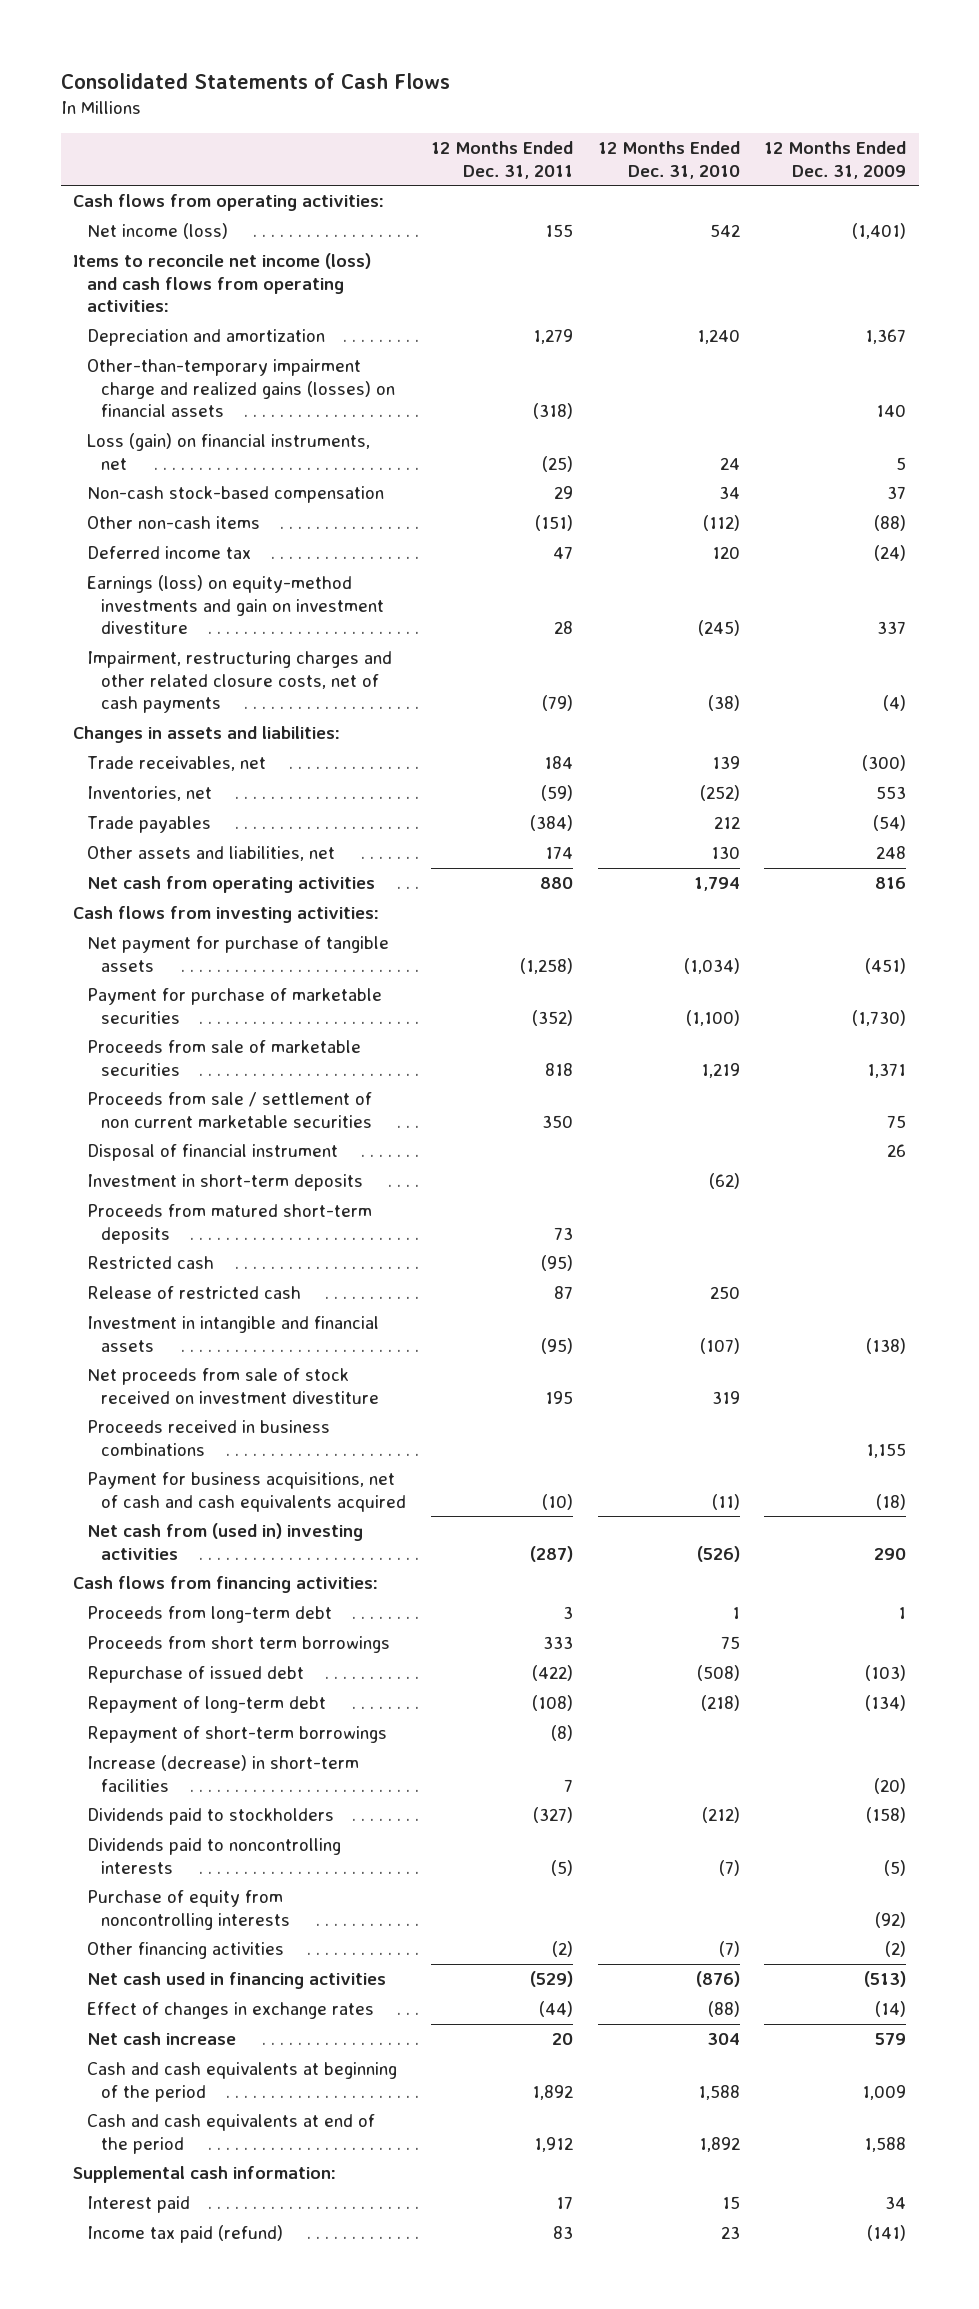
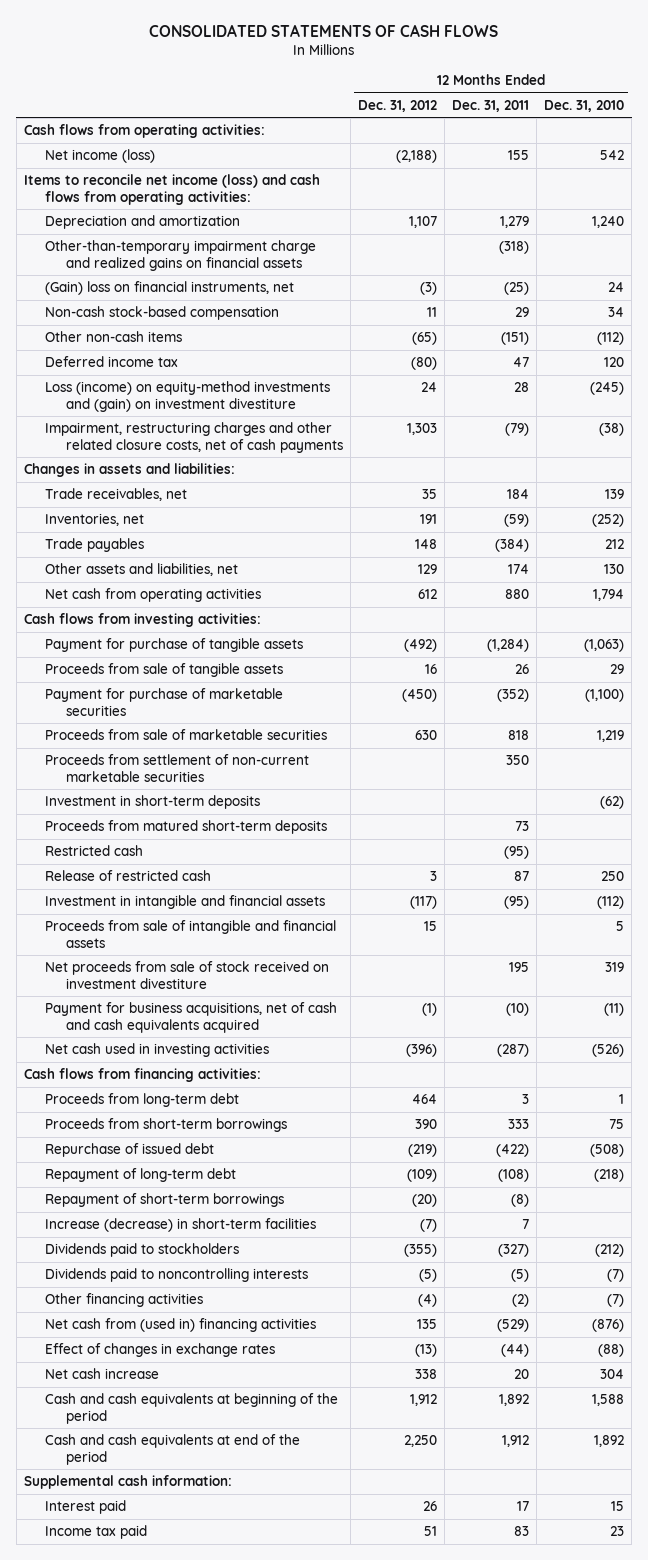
[60,73,450,90] Consolidated Statements of Cash Flows -> [148,23,498,37] CONSOLIDATED STATEMENTS OF CASH FLOWS
[764,141,907,179] 12 Months Ended Dec. 31, 2009 -> none
none -> [357,99,437,112] Dec. 31, 2012
[87,359,396,418] Other-than-temporary impairment charge and realized gains (losses) on financial assets -> [44,240,316,271] Other-than-temporary impairment charge and realized gains on financial assets
[87,433,371,470] Loss (gain) on financial instruments, net -> [44,281,294,296] (Gain) loss on financial instruments, net
[87,575,385,635] Earnings (loss) on equity-method investments and gain on investment divestiture -> [44,381,330,412] Loss (income) on equity-method investments and (gain) on investment divestiture
[87,936,390,972] Net payment for purchase of tangible assets -> [44,638,303,653] Payment for purchase of tangible assets
[519,957,573,974] (1,258) -> [487,639,530,653] (1,284)
[683,957,740,974] (1,034) -> [584,639,625,653] (1,063)
none -> [44,663,283,678] Proceeds from sale of tangible assets
[87,1144,339,1162] Disposal of financial instrument -> none
[87,1092,373,1128] Proceeds from sale / settlement of non current marketable securities -> [44,754,309,782] Proceeds from settlement of non-current marketable securities
[699,1337,740,1354] (107) -> [597,896,625,910] (112)
none -> [44,920,336,948] Proceeds from sale of intangible and financial assets
[87,1420,331,1456] Proceeds received in business combinations -> none
[87,1523,364,1560] Net cash from (used in) investing activities -> [44,1043,269,1058] Net cash used in investing activities
[87,1636,391,1654] Proceeds from short term borrowings -> [44,1118,287,1133] Proceeds from short-term borrowings
[87,1890,291,1930] Purchase of equity from noncontrolling interests -> none
[87,1972,387,1990] Net cash used in financing activities -> [44,1318,316,1333] Net cash from (used in) financing activities
[87,2225,284,2244] Income tax paid (refund) -> [44,1525,147,1540] Income tax paid

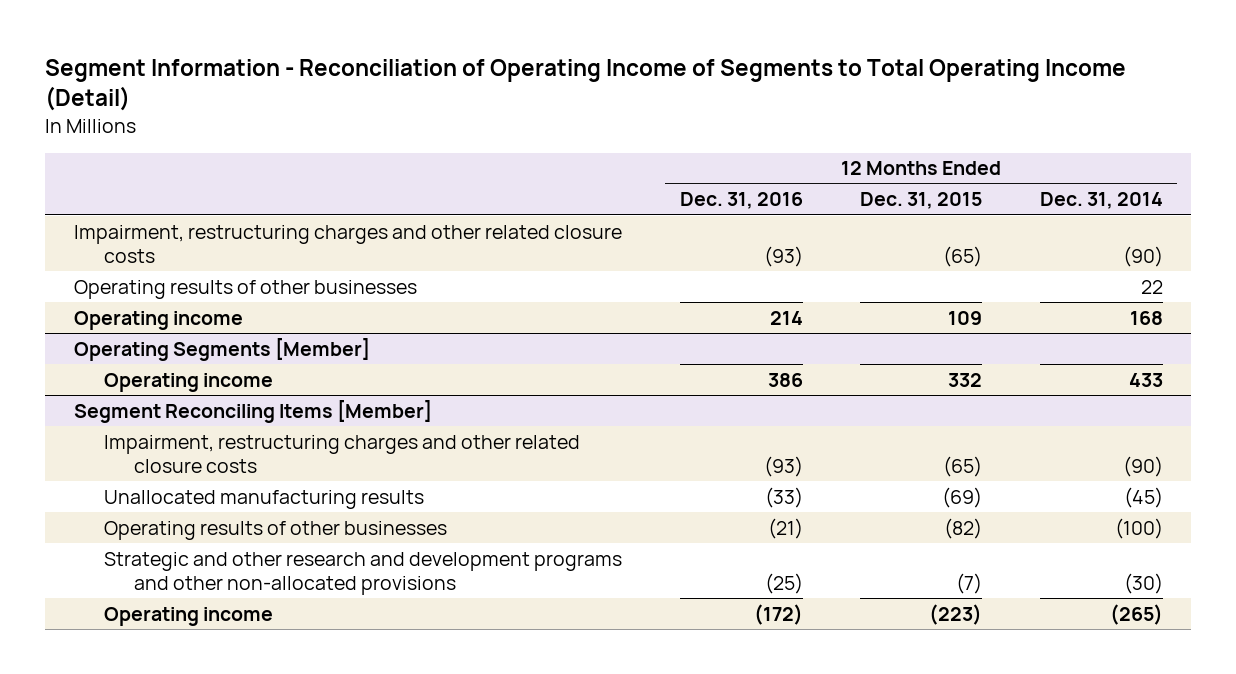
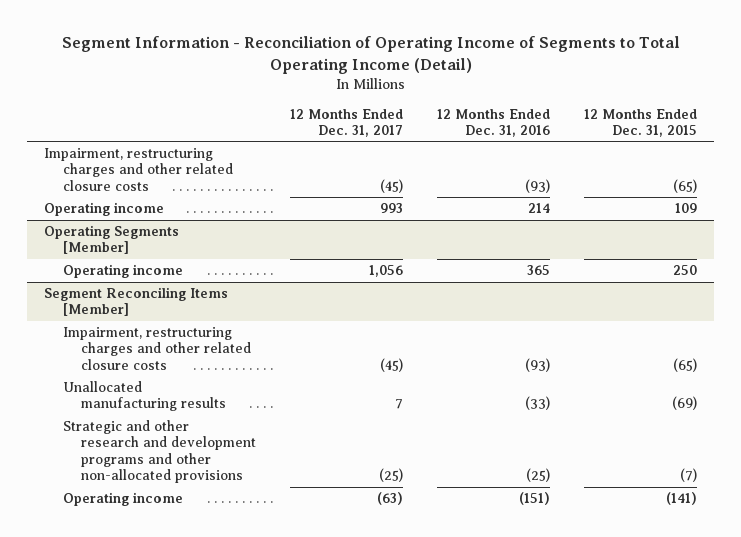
[1039,192,1163,210] Dec. 31, 2014 -> none
none -> [290,108,404,137] 12 Months Ended Dec. 31, 2017
[73,279,417,299] Operating results of other businesses -> none
[767,372,803,387] 386 -> [527,265,551,276] 365
[948,372,983,387] 332 -> [673,265,698,276] 250
[104,520,448,540] Operating results of other businesses -> none
[753,603,803,625] (172) -> [519,492,551,506] (151)
[929,603,983,625] (223) -> [666,492,698,506] (141)

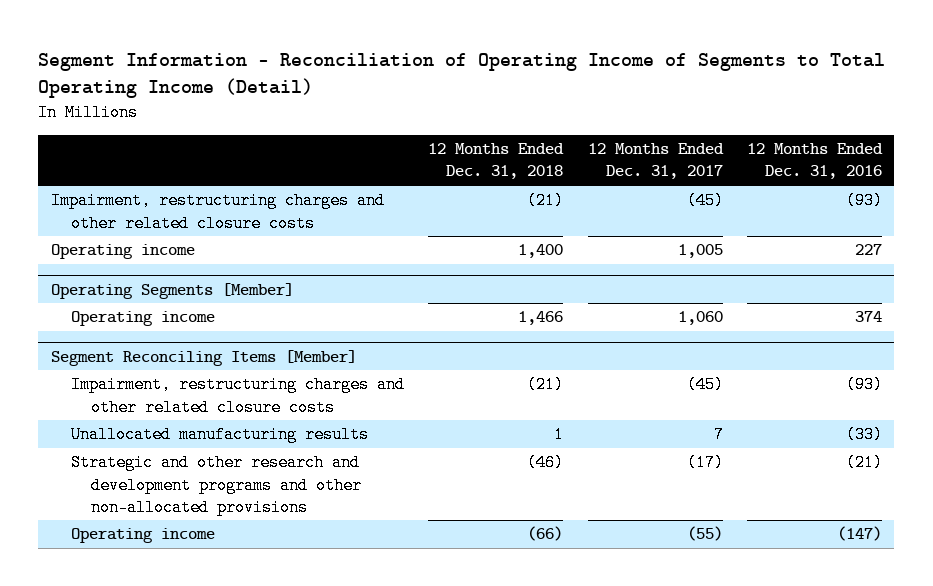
[584,108,698,137] 12 Months Ended Dec. 31, 2015 -> none
none -> [428,143,565,180] 12 Months Ended Dec. 31, 2018
[380,203,404,214] 993 -> [677,244,723,259] 1,005
[528,203,551,214] 214 -> [854,244,882,256] 227
[369,265,404,278] 1,056 -> [677,311,723,326] 1,060
[527,265,551,276] 365 -> [854,311,882,323] 374
[379,468,404,483] (25) -> [686,454,724,472] (17)
[526,468,551,483] (25) -> [845,454,883,472] (21)
[377,492,404,506] (63) -> [686,526,723,542] (55)
[519,492,551,506] (151) -> [836,526,882,542] (147)

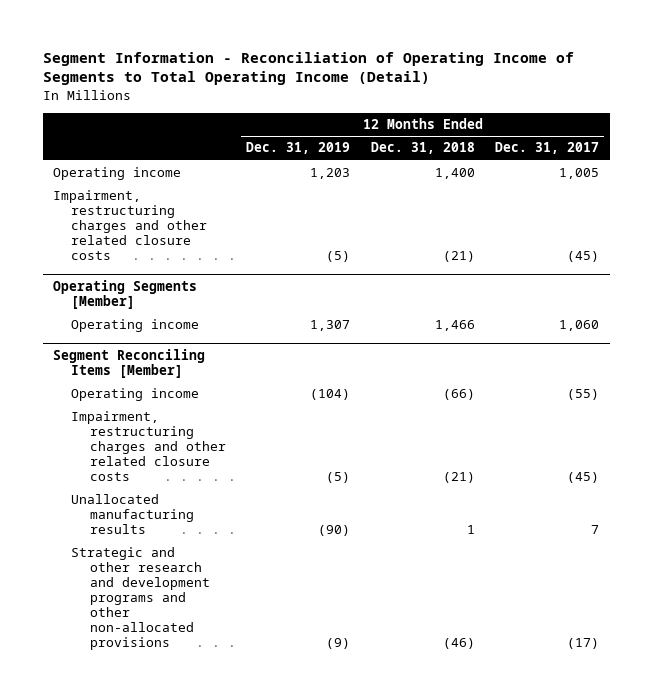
[746,143,883,180] 12 Months Ended Dec. 31, 2016 -> none
none -> [246,142,351,155] Dec. 31, 2019
[50,192,385,232] Impairment, restructuring charges and other related closure costs -> [52,190,208,261] Impairment, restructuring charges and other related closure costs
[71,528,216,544] Operating income -> [71,388,200,402] Operating income

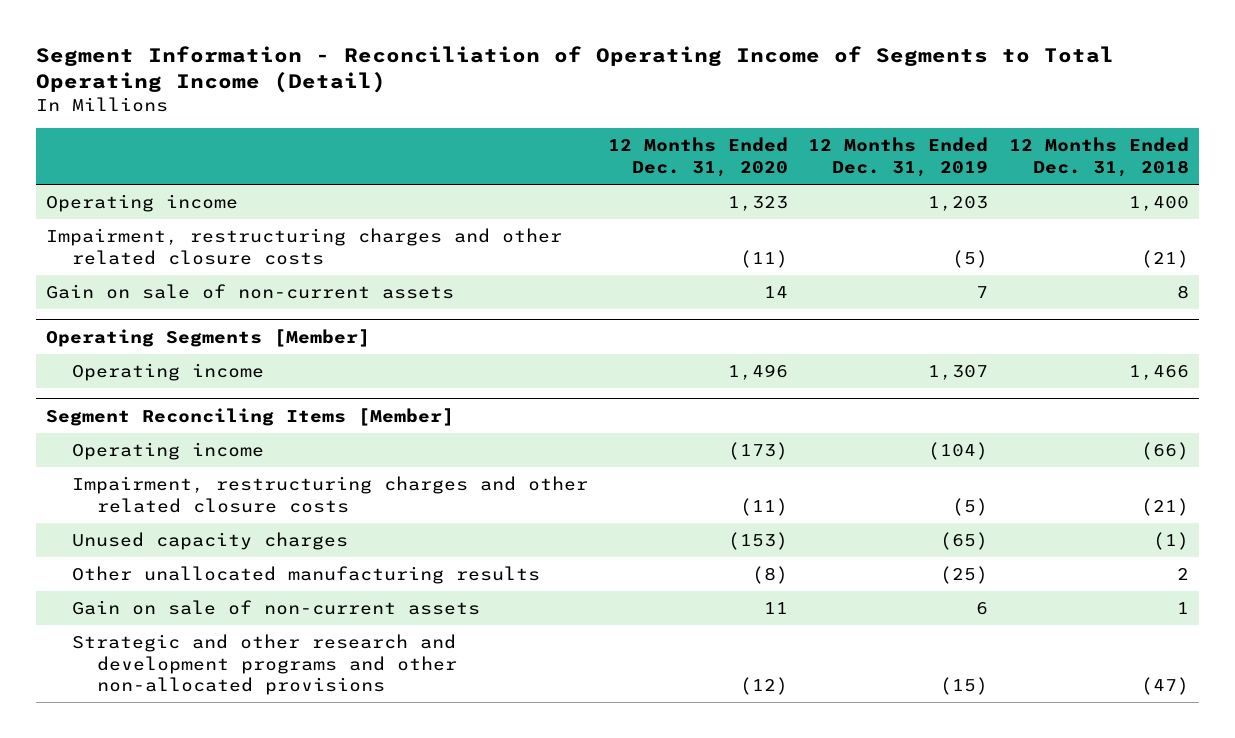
[495,142,600,155] Dec. 31, 2017 -> none
none -> [608,137,789,178] 12 Months Ended Dec. 31, 2020
none -> [45,284,454,300] Gain on sale of non-current assets
none -> [71,532,348,551] Unused capacity charges
[71,494,194,535] Unallocated manufacturing results -> [71,566,540,585] Other unallocated manufacturing results
[318,525,351,537] (90) -> [940,566,989,585] (25)
[466,525,475,535] 1 -> [1176,568,1189,581] 2
none -> [71,600,480,616] Gain on sale of non-current assets
[326,638,351,650] (9) -> [940,677,989,696] (15)
[442,638,475,650] (46) -> [1140,677,1189,696] (47)

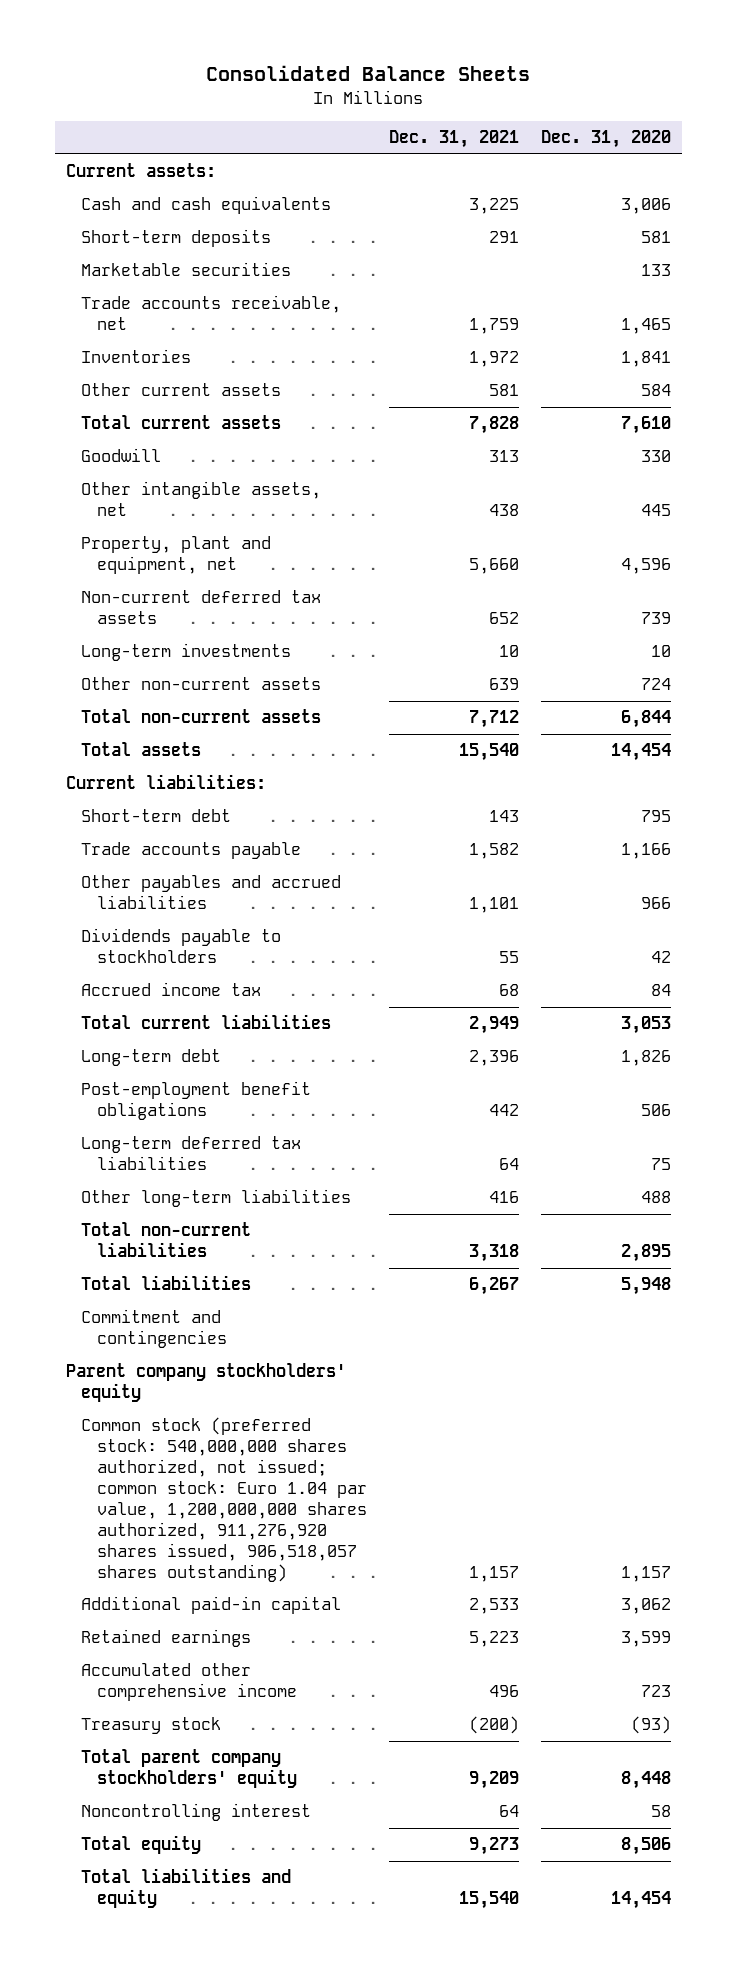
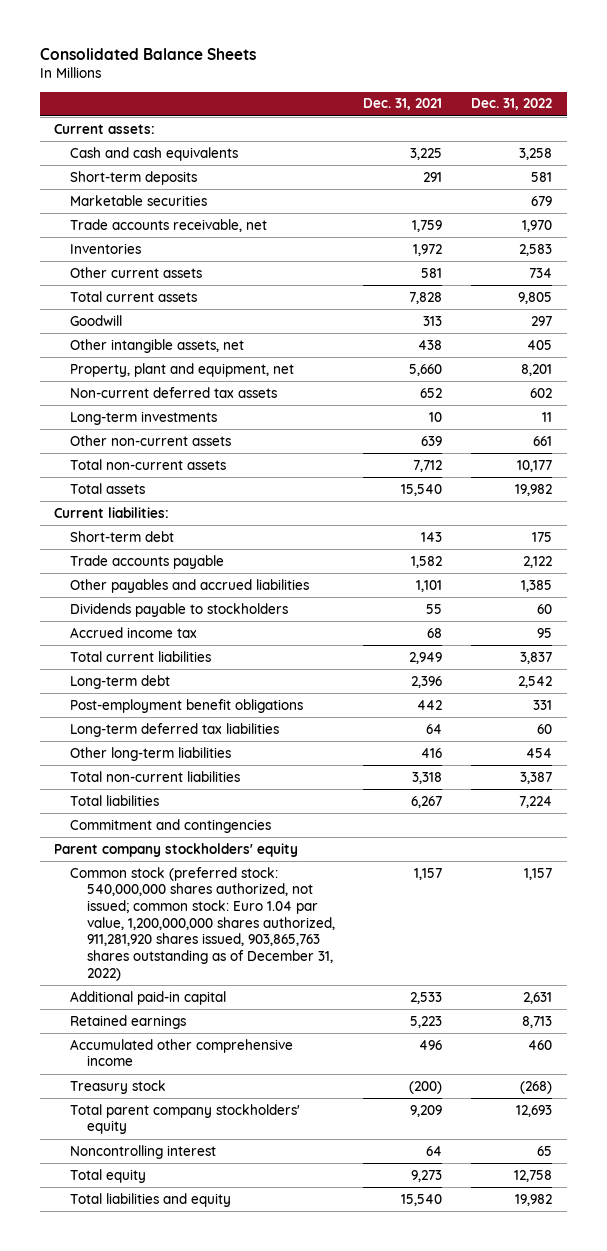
[540,130,671,149] Dec. 31, 2020 -> none
none -> [471,98,553,111] Dec. 31, 2022
[81,1417,367,1582] Common stock (preferred stock: 540,000,000 shares authorized, not issued; common stock: Euro 1.04 par value, 1,200,000,000 shares authorized, 911,276,920 shares issued, 906,518,057 shares outstanding) -> [70,866,335,981] Common stock (preferred stock: 540,000,000 shares authorized, not issued; common stock: Euro 1.04 par value, 1,200,000,000 shares authorized, 911,281,920 shares issued, 903,865,763 shares outstanding as of December 31, 2022)

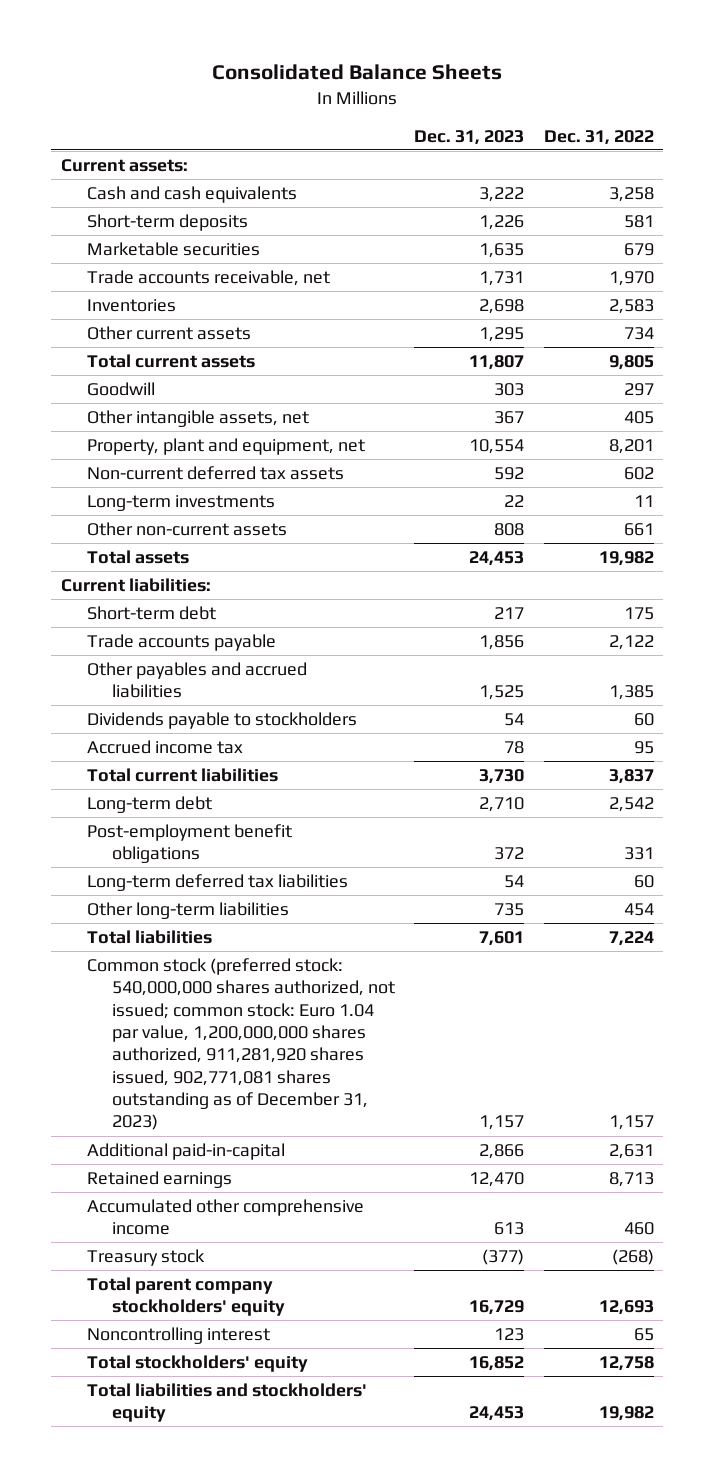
[363,98,443,111] Dec. 31, 2021 -> none
none -> [414,129,525,145] Dec. 31, 2023
[70,458,227,470] Total non-current assets -> none
[70,770,241,782] Total non-current liabilities -> none
[70,818,272,833] Commitment and contingencies -> none
[54,842,299,857] Parent company stockholders' equity -> none
[70,866,335,981] Common stock (preferred stock: 540,000,000 shares authorized, not issued; common stock: Euro 1.04 par value, 1,200,000,000 shares authorized, 911,281,920 shares issued, 903,865,763 shares outstanding as of December 31, 2022) -> [86,957,396,1131] Common stock (preferred stock: 540,000,000 shares authorized, not issued; common stock: Euro 1.04 par value, 1,200,000,000 shares authorized, 911,281,920 shares issued, 902,771,081 shares outstanding as of December 31, 2023)
[70,990,227,1005] Additional paid-in capital -> [86,1142,285,1160] Additional paid-in-capital
[70,1168,147,1183] Total equity -> [86,1354,308,1372] Total stockholders' equity
[70,1192,232,1207] Total liabilities and equity -> [86,1382,367,1423] Total liabilities and stockholders' equity

